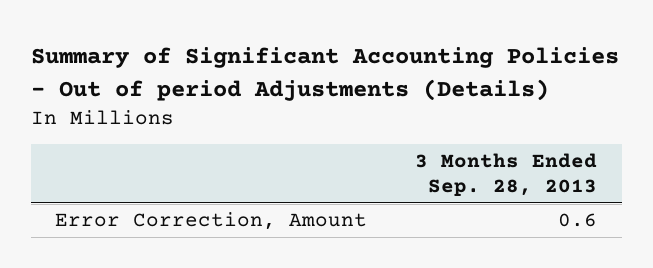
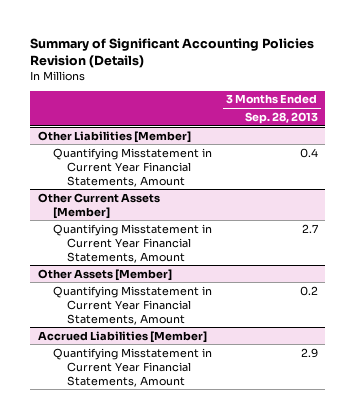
[31,47,620,101] Summary of Significant Accounting Policies - Out of period Adjustments (Details) -> [30,37,315,68] Summary of Significant Accounting Policies Revision (Details)
[55,212,368,231] Error Correction, Amount -> none
none -> [37,130,191,143] Other Liabilities [Member]
none -> [52,147,212,187] Quantifying Misstatement in Current Year Financial Statements, Amount
none -> [37,192,160,219] Other Current Assets [Member]
none -> [52,223,212,263] Quantifying Misstatement in Current Year Financial Statements, Amount
none -> [37,268,172,281] Other Assets [Member]
none -> [52,285,212,325] Quantifying Misstatement in Current Year Financial Statements, Amount
none -> [37,330,207,343] Accrued Liabilities [Member]
none -> [52,347,212,387] Quantifying Misstatement in Current Year Financial Statements, Amount

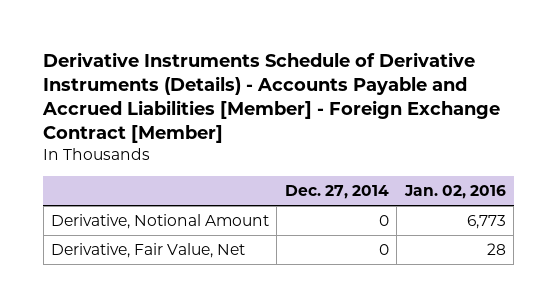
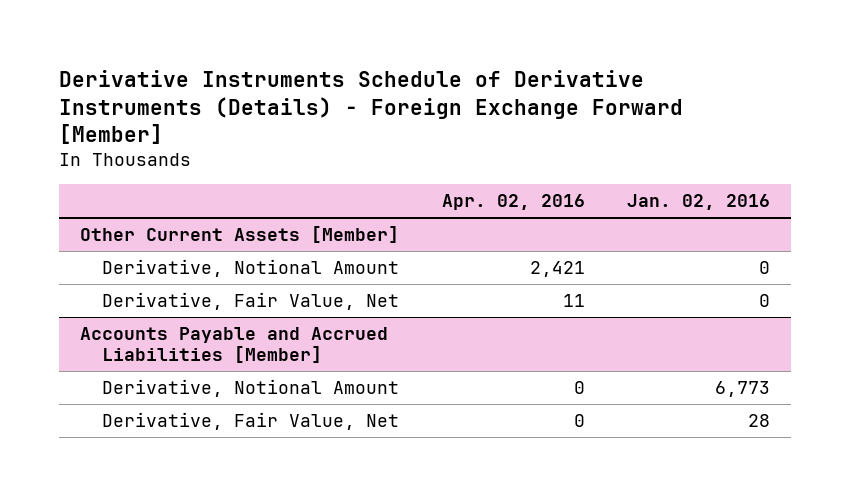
[42,52,501,144] Derivative Instruments Schedule of Derivative Instruments (Details) - Accounts Payable and Accrued Liabilities [Member] - Foreign Exchange Contract [Member] -> [58,69,683,145] Derivative Instruments Schedule of Derivative Instruments (Details) - Foreign Exchange Forward [Member]
[284,185,389,200] Dec. 27, 2014 -> none
none -> [441,194,585,211] Apr. 02, 2016
none -> [80,225,400,243] Other Current Assets [Member]
none -> [102,258,400,277] Derivative, Notional Amount
none -> [102,291,400,310] Derivative, Fair Value, Net
none -> [80,326,389,364] Accounts Payable and Accrued Liabilities [Member]

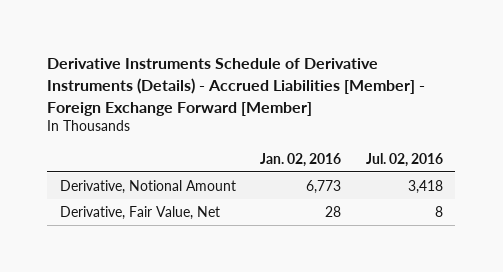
[58,69,683,145] Derivative Instruments Schedule of Derivative Instruments (Details) - Foreign Exchange Forward [Member] -> [47,58,426,116] Derivative Instruments Schedule of Derivative Instruments (Details) - Accrued Liabilities [Member] - Foreign Exchange Forward [Member]
[441,194,585,211] Apr. 02, 2016 -> none
none -> [366,152,444,167] Jul. 02, 2016
[80,225,400,243] Other Current Assets [Member] -> none
[102,258,400,277] Derivative, Notional Amount -> none
[102,291,400,310] Derivative, Fair Value, Net -> none
[80,326,389,364] Accounts Payable and Accrued Liabilities [Member] -> none

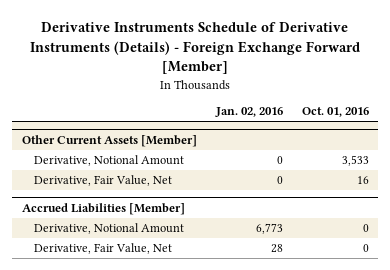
[47,58,426,116] Derivative Instruments Schedule of Derivative Instruments (Details) - Accrued Liabilities [Member] - Foreign Exchange Forward [Member] -> [30,21,361,75] Derivative Instruments Schedule of Derivative Instruments (Details) - Foreign Exchange Forward [Member]
[366,152,444,167] Jul. 02, 2016 -> none
none -> [301,107,369,118] Oct. 01, 2016
none -> [21,134,197,147] Other Current Assets [Member]
none -> [33,155,184,167] Derivative, Notional Amount
none -> [33,175,172,187] Derivative, Fair Value, Net
none -> [21,202,185,215] Accrued Liabilities [Member]

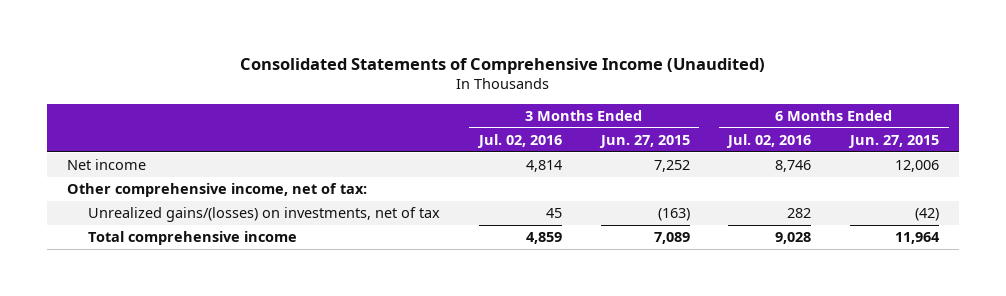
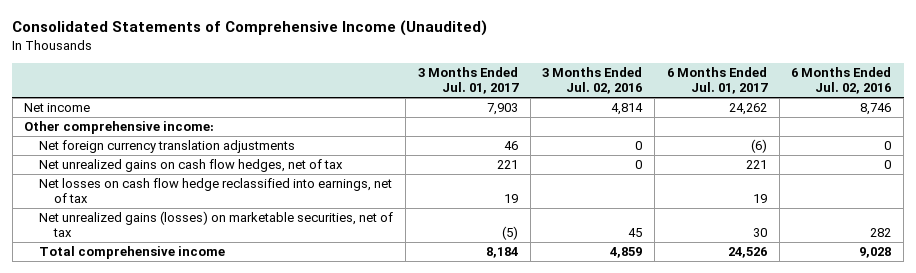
[598,134,690,148] Jun. 27, 2015 -> none
[848,134,940,148] Jun. 27, 2015 -> none
none -> [417,67,519,95] 3 Months Ended Jul. 01, 2017
none -> [666,67,768,95] 6 Months Ended Jul. 01, 2017
[66,183,367,198] Other comprehensive income, net of tax: -> [24,120,215,134] Other comprehensive income:
none -> [39,139,296,153] Net foreign currency translation adjustments
none -> [39,158,344,172] Net unrealized gains on cash flow hedges, net of tax
none -> [39,177,393,204] Net losses on cash flow hedge reclassified into earnings, net of tax
[88,207,441,223] Unrealized gains/(losses) on investments, net of tax -> [39,210,394,238] Net unrealized gains (losses) on marketable securities, net of tax

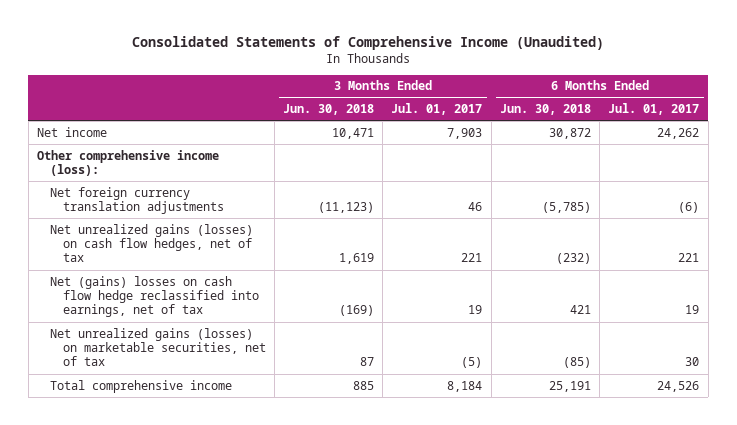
[542,67,643,95] 3 Months Ended Jul. 02, 2016 -> none
[791,67,892,95] 6 Months Ended Jul. 02, 2016 -> none
none -> [283,104,375,116] Jun. 30, 2018
none -> [499,104,591,116] Jun. 30, 2018
[24,120,215,134] Other comprehensive income: -> [37,149,220,177] Other comprehensive income (loss):
[39,158,344,172] Net unrealized gains on cash flow hedges, net of tax -> [49,223,253,263] Net unrealized gains (losses) on cash flow hedges, net of tax
[39,177,393,204] Net losses on cash flow hedge reclassified into earnings, net of tax -> [49,275,259,318] Net (gains) losses on cash flow hedge reclassified into earnings, net of tax

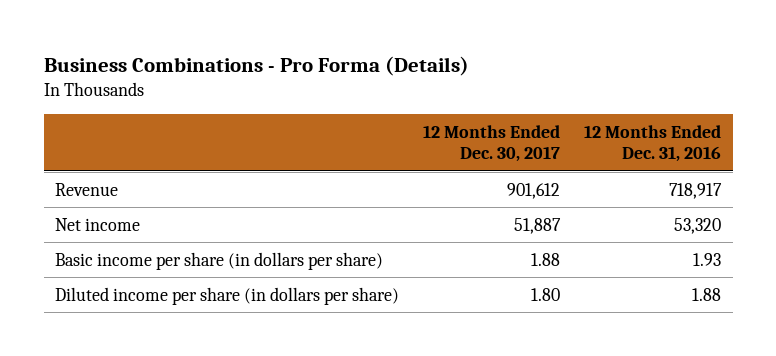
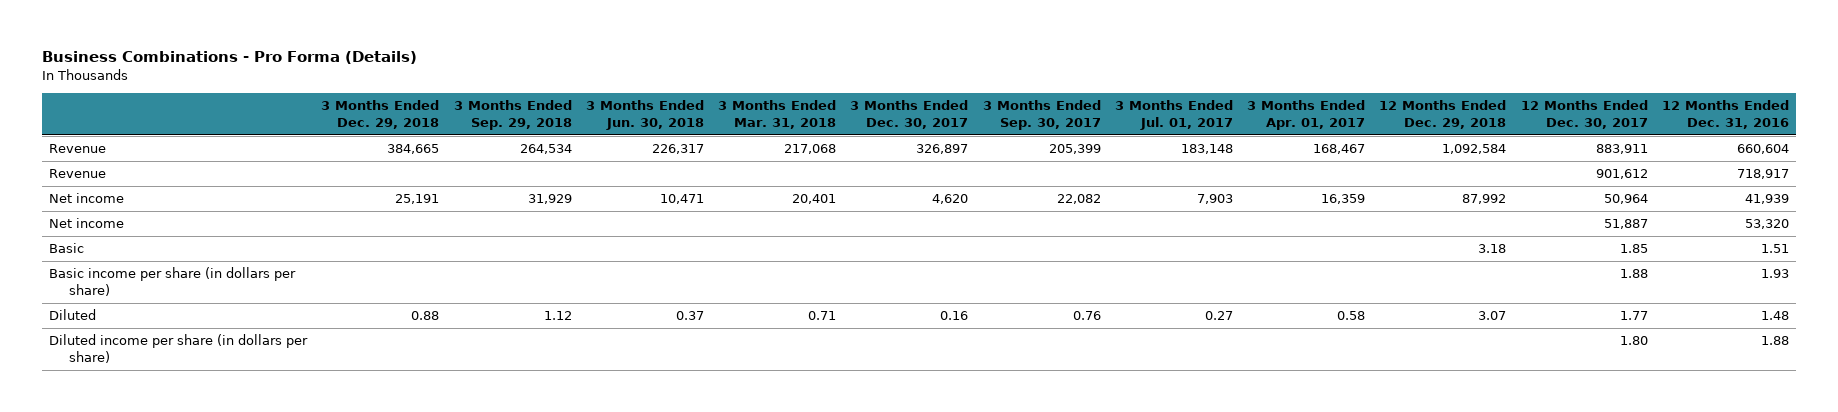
none -> [321,100,440,130] 3 Months Ended Dec. 29, 2018
none -> [453,100,572,131] 3 Months Ended Sep. 29, 2018
none -> [585,100,704,131] 3 Months Ended Jun. 30, 2018
none -> [718,100,837,130] 3 Months Ended Mar. 31, 2018
none -> [850,100,969,130] 3 Months Ended Dec. 30, 2017
none -> [982,100,1101,131] 3 Months Ended Sep. 30, 2017
none -> [1114,100,1233,131] 3 Months Ended Jul. 01, 2017
none -> [1247,100,1366,131] 3 Months Ended Apr. 01, 2017
none -> [1379,100,1507,130] 12 Months Ended Dec. 29, 2018
none -> [48,144,106,154] Revenue
none -> [48,193,124,204] Net income
none -> [48,243,84,254] Basic
none -> [48,309,96,321] Diluted

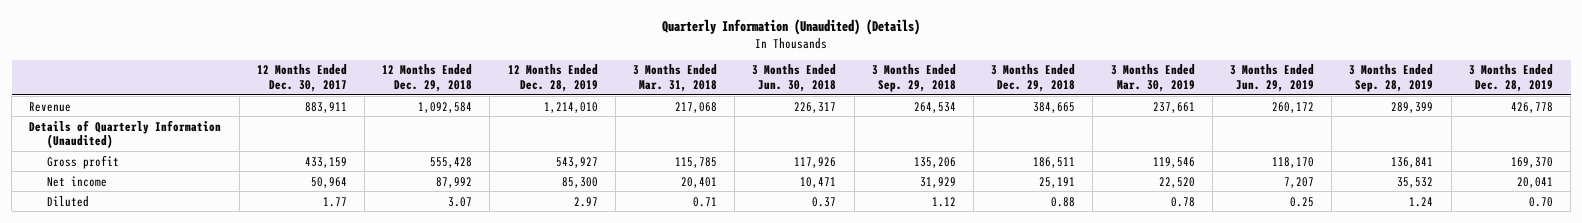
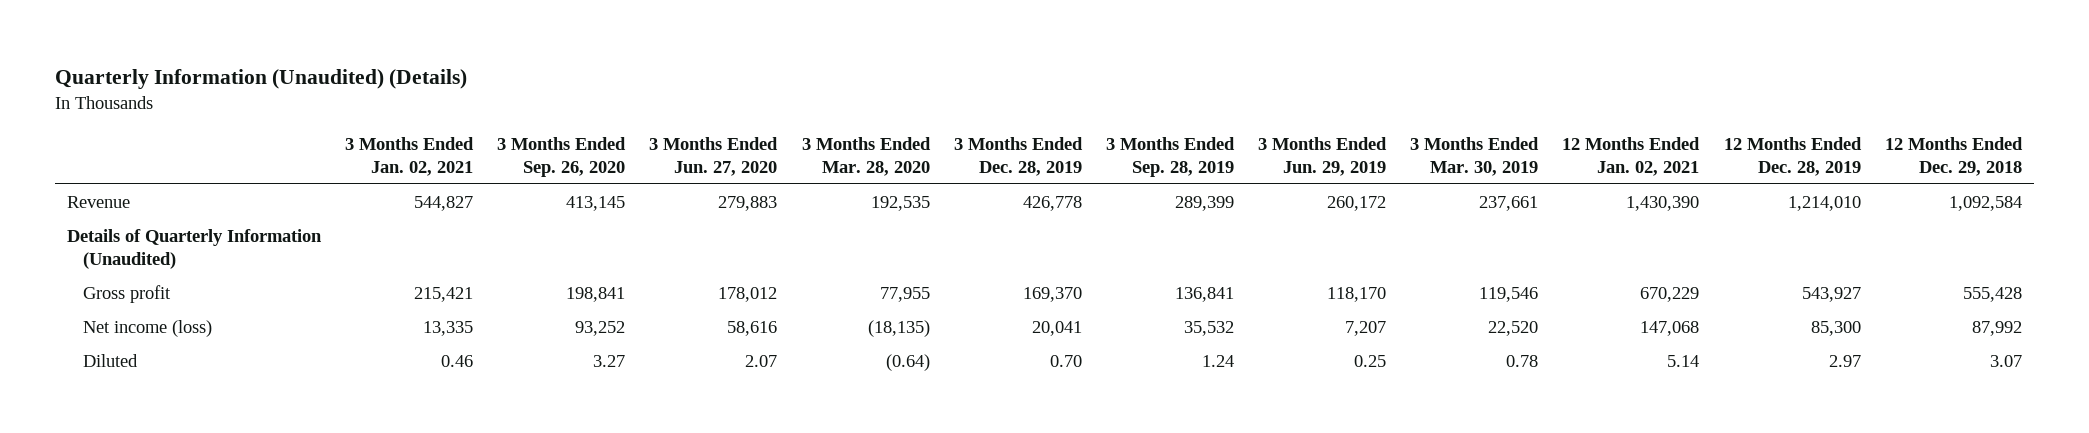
[256,64,347,92] 12 Months Ended Dec. 30, 2017 -> none
[633,64,718,92] 3 Months Ended Mar. 31, 2018 -> none
[752,64,837,92] 3 Months Ended Jun. 30, 2018 -> none
[871,64,956,92] 3 Months Ended Sep. 29, 2018 -> none
[991,64,1076,92] 3 Months Ended Dec. 29, 2018 -> none
none -> [345,137,475,176] 3 Months Ended Jan. 02, 2021
none -> [497,137,627,177] 3 Months Ended Sep. 26, 2020
none -> [649,137,779,176] 3 Months Ended Jun. 27, 2020
none -> [801,137,931,176] 3 Months Ended Mar. 28, 2020
none -> [1562,137,1701,176] 12 Months Ended Jan. 02, 2021
[47,175,108,187] Net income -> [82,320,212,338] Net income (loss)

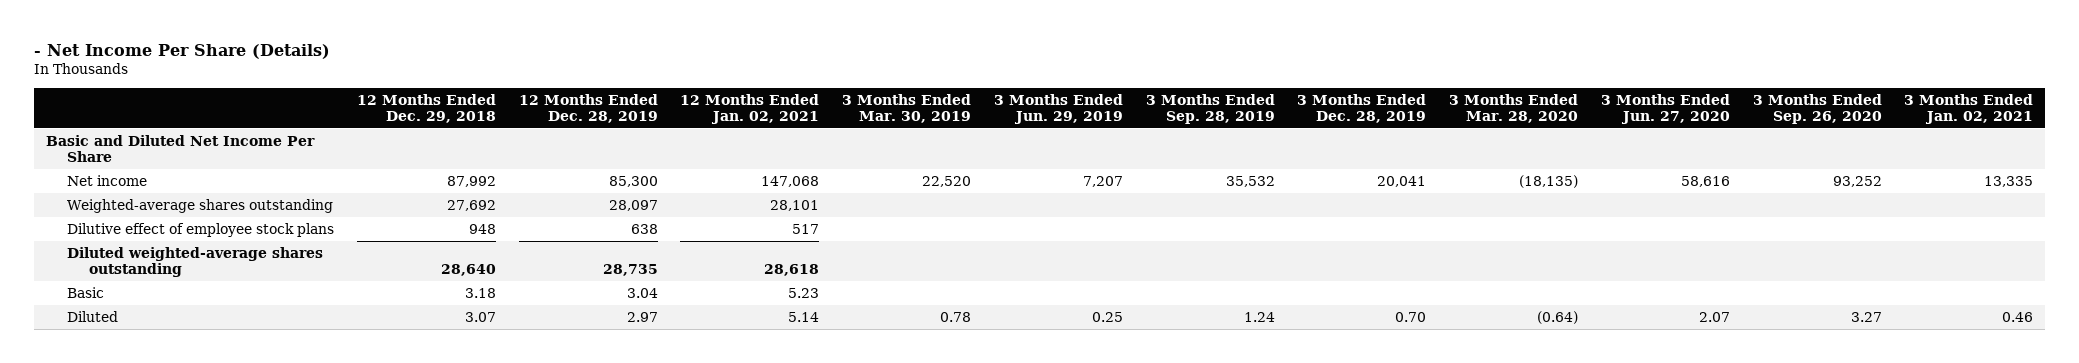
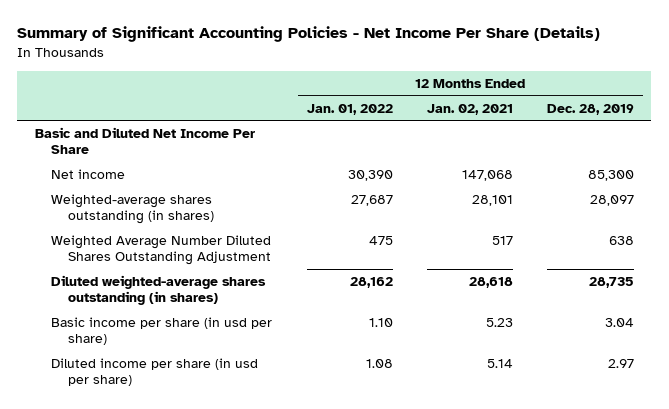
[34,43,331,59] - Net Income Per Share (Details) -> [17,26,601,43] Summary of Significant Accounting Policies - Net Income Per Share (Details)
[357,93,497,123] 12 Months Ended Dec. 29, 2018 -> none
[842,93,972,123] 3 Months Ended Mar. 30, 2019 -> none
[993,93,1123,124] 3 Months Ended Jun. 29, 2019 -> none
[1145,93,1275,124] 3 Months Ended Sep. 28, 2019 -> none
[1297,93,1427,123] 3 Months Ended Dec. 28, 2019 -> none
[1449,93,1579,123] 3 Months Ended Mar. 28, 2020 -> none
[1600,93,1730,124] 3 Months Ended Jun. 27, 2020 -> none
[1752,93,1882,124] 3 Months Ended Sep. 26, 2020 -> none
[1904,93,2034,124] 3 Months Ended Jan. 02, 2021 -> none
none -> [306,103,393,115] Jan. 01, 2022
[67,198,334,213] Weighted-average shares outstanding -> [51,194,214,225] Weighted-average shares outstanding (in shares)
[67,222,335,237] Dilutive effect of employee stock plans -> [51,235,272,266] Weighted Average Number Diluted Shares Outstanding Adjustment
[67,246,324,278] Diluted weighted-average shares outstanding -> [51,275,267,306] Diluted weighted-average shares outstanding (in shares)
[67,286,105,298] Basic -> [51,317,273,346] Basic income per share (in usd per share)
[67,310,119,322] Diluted -> [51,358,259,387] Diluted income per share (in usd per share)

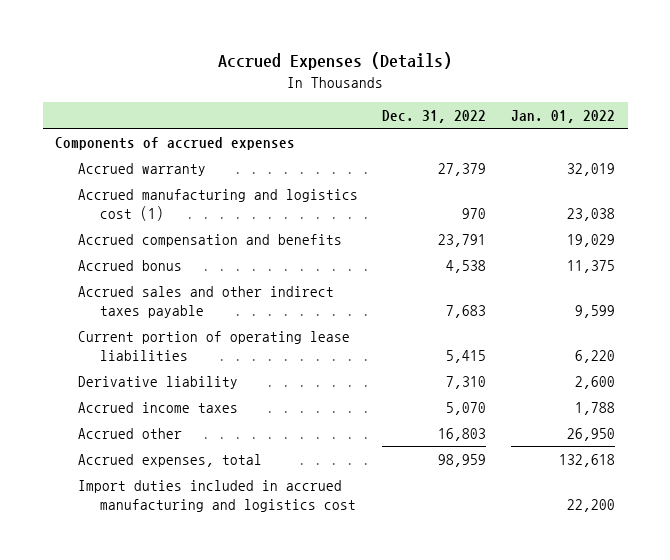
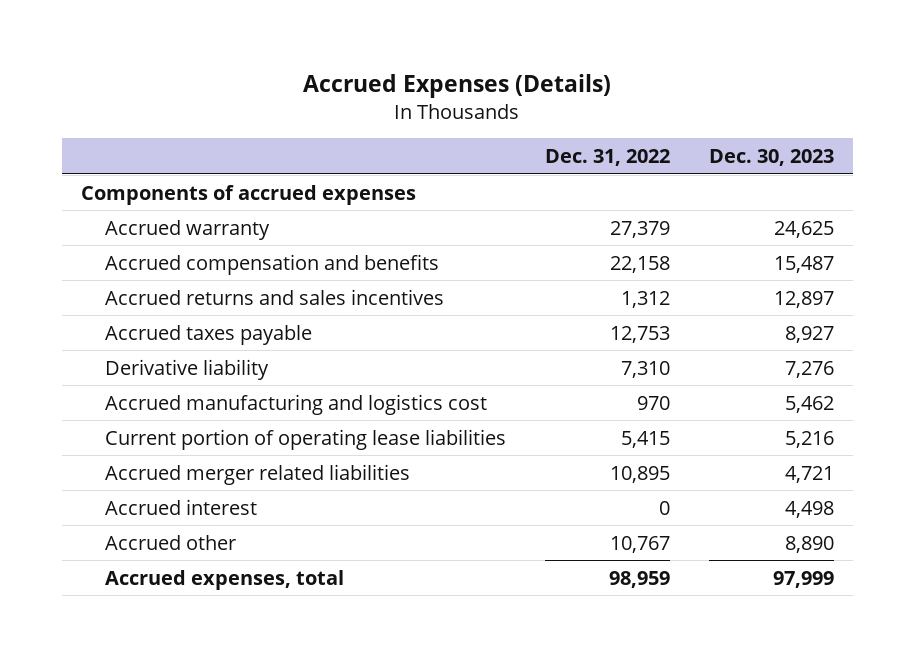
[511,110,616,124] Jan. 01, 2022 -> none
none -> [708,148,834,166] Dec. 30, 2023
[77,189,358,221] Accrued manufacturing and logistics cost (1) -> none
[77,260,182,272] Accrued bonus -> none
[77,286,334,318] Accrued sales and other indirect taxes payable -> none
[438,234,487,248] 23,791 -> [609,255,670,273] 22,158
none -> [104,288,444,305] Accrued returns and sales incentives
none -> [104,324,312,345] Accrued taxes payable
[77,402,238,414] Accrued income taxes -> none
none -> [104,393,487,415] Accrued manufacturing and logistics cost
[77,331,350,361] Current portion of operating lease liabilities -> [104,428,506,450] Current portion of operating lease liabilities
none -> [104,463,410,485] Accrued merger related liabilities
none -> [104,498,257,515] Accrued interest
[438,428,487,442] 16,803 -> [609,535,670,553] 10,767
[77,480,357,512] Import duties included in accrued manufacturing and logistics cost -> none

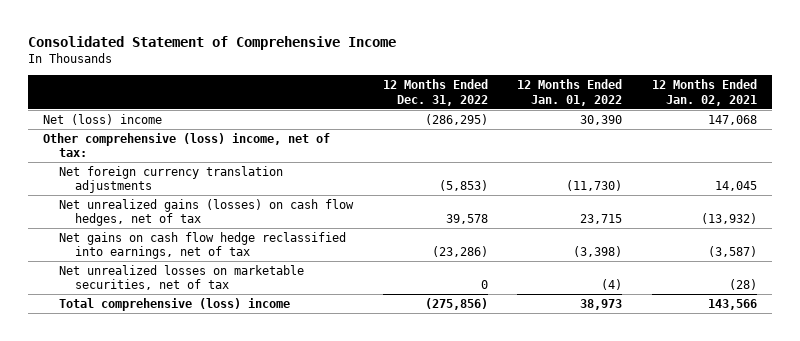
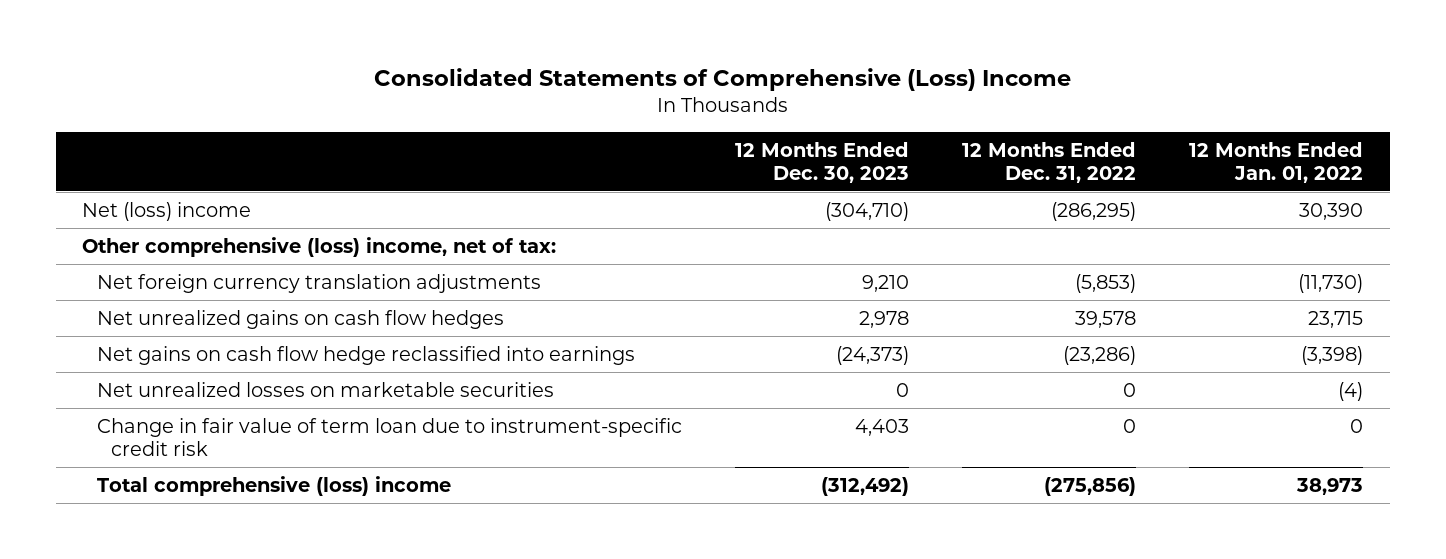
[27,35,396,50] Consolidated Statement of Comprehensive Income -> [373,68,1071,92] Consolidated Statements of Comprehensive (Loss) Income
[652,79,758,106] 12 Months Ended Jan. 02, 2021 -> none
none -> [735,141,910,183] 12 Months Ended Dec. 30, 2023
[58,198,354,227] Net unrealized gains (losses) on cash flow hedges, net of tax -> [96,309,504,329] Net unrealized gains on cash flow hedges
[58,231,346,260] Net gains on cash flow hedge reclassified into earnings, net of tax -> [96,345,635,365] Net gains on cash flow hedge reclassified into earnings
[58,264,304,291] Net unrealized losses on marketable securities, net of tax -> [96,381,554,397] Net unrealized losses on marketable securities
none -> [96,417,682,456] Change in fair value of term loan due to instrument-specific credit risk

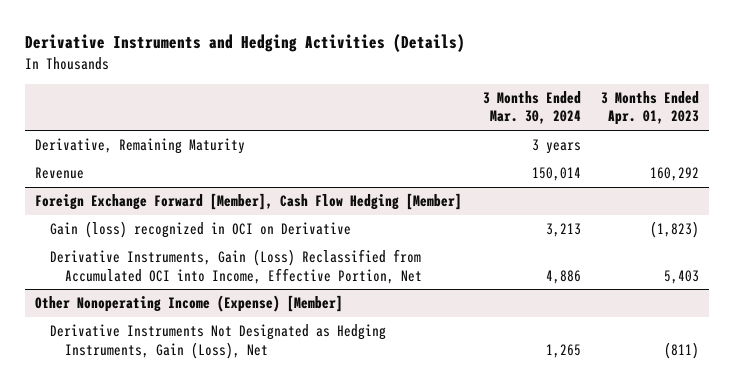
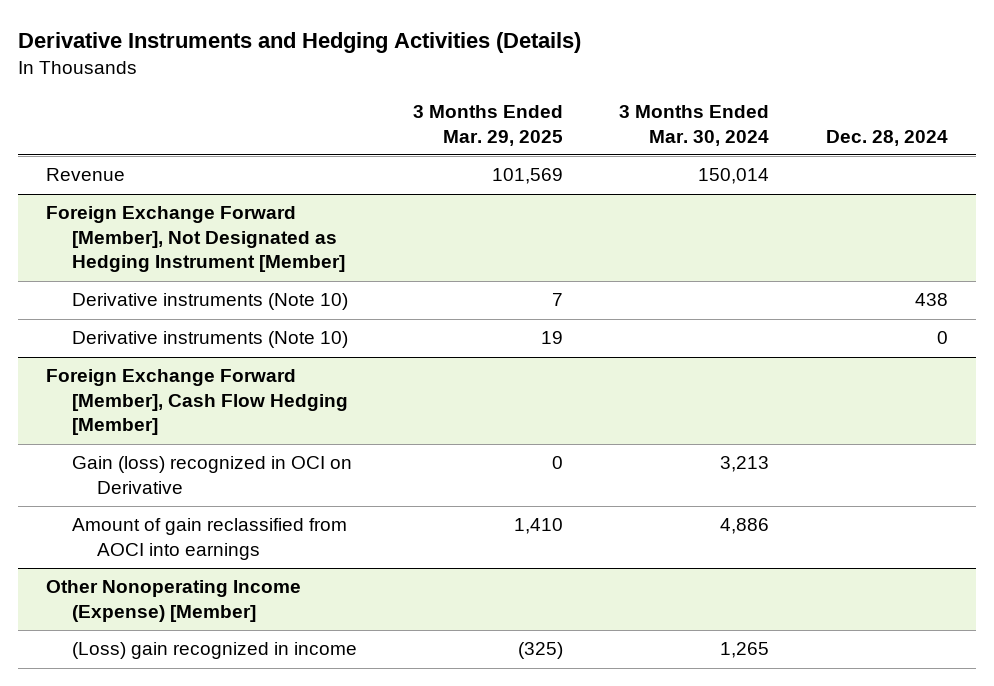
[600,90,699,126] 3 Months Ended Apr. 01, 2023 -> none
none -> [413,105,564,146] 3 Months Ended Mar. 29, 2025
none -> [825,129,948,146] Dec. 28, 2024
[35,138,246,155] Derivative, Remaining Maturity -> none
none -> [46,206,345,273] Foreign Exchange Forward [Member], Not Designated as Hedging Instrument [Member]
none -> [71,293,348,311] Derivative instruments (Note 10)
none -> [71,331,348,349] Derivative instruments (Note 10)
[50,249,423,284] Derivative Instruments, Gain (Loss) Reclassified from Accumulated OCI into Income, Effective Portion, Net -> [71,518,347,560] Amount of gain reclassified from AOCI into earnings
[50,324,387,359] Derivative Instruments Not Designated as Hedging Instruments, Gain (Loss), Net -> [71,642,357,660] (Loss) gain recognized in income

